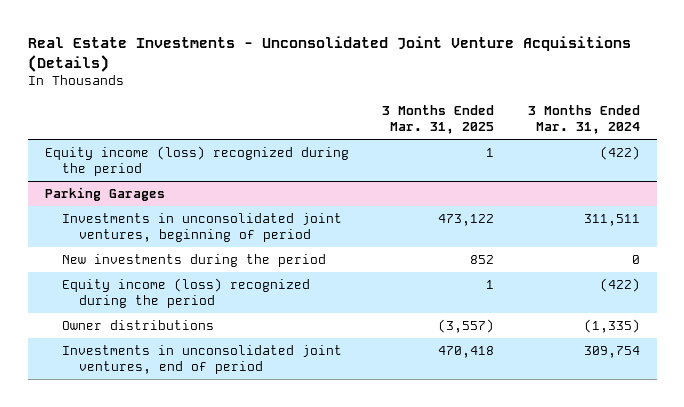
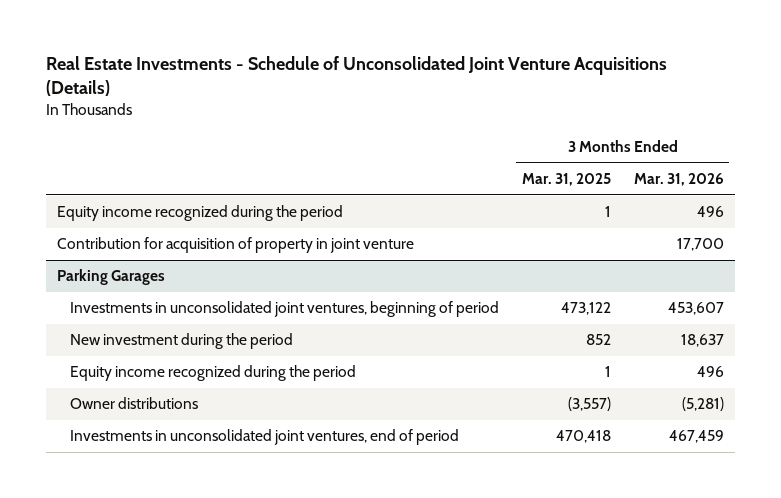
[27,35,631,72] Real Estate Investments - Unconsolidated Joint Venture Acquisitions (Details) -> [45,56,667,97] Real Estate Investments - Schedule of Unconsolidated Joint Venture Acquisitions (Details)
[527,104,640,135] 3 Months Ended Mar. 31, 2024 -> none
none -> [633,173,724,187] Mar. 31, 2026
[44,145,349,177] Equity income (loss) recognized during the period -> [57,205,344,222] Equity income recognized during the period
none -> [57,237,415,254] Contribution for acquisition of property in joint venture
[61,253,326,267] New investments during the period -> [70,333,294,350] New investment during the period
[61,277,310,309] Equity income (loss) recognized during the period -> [70,365,357,382] Equity income recognized during the period

